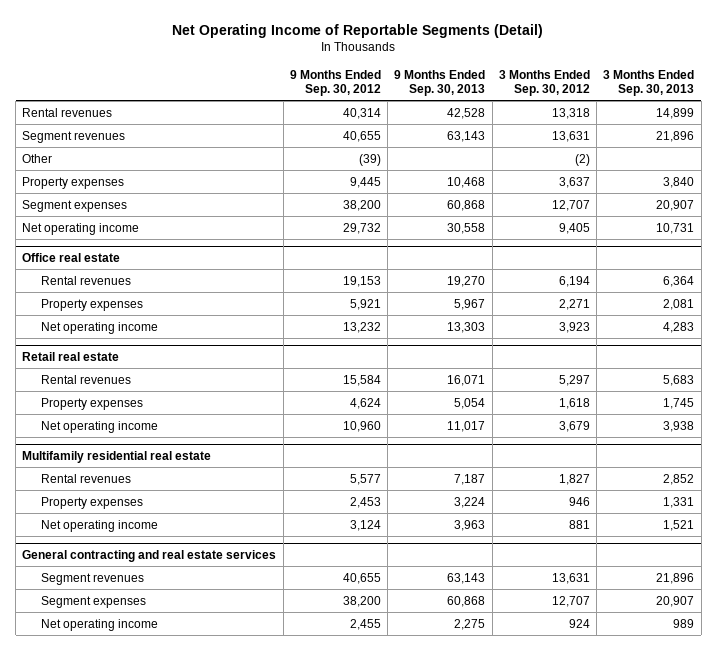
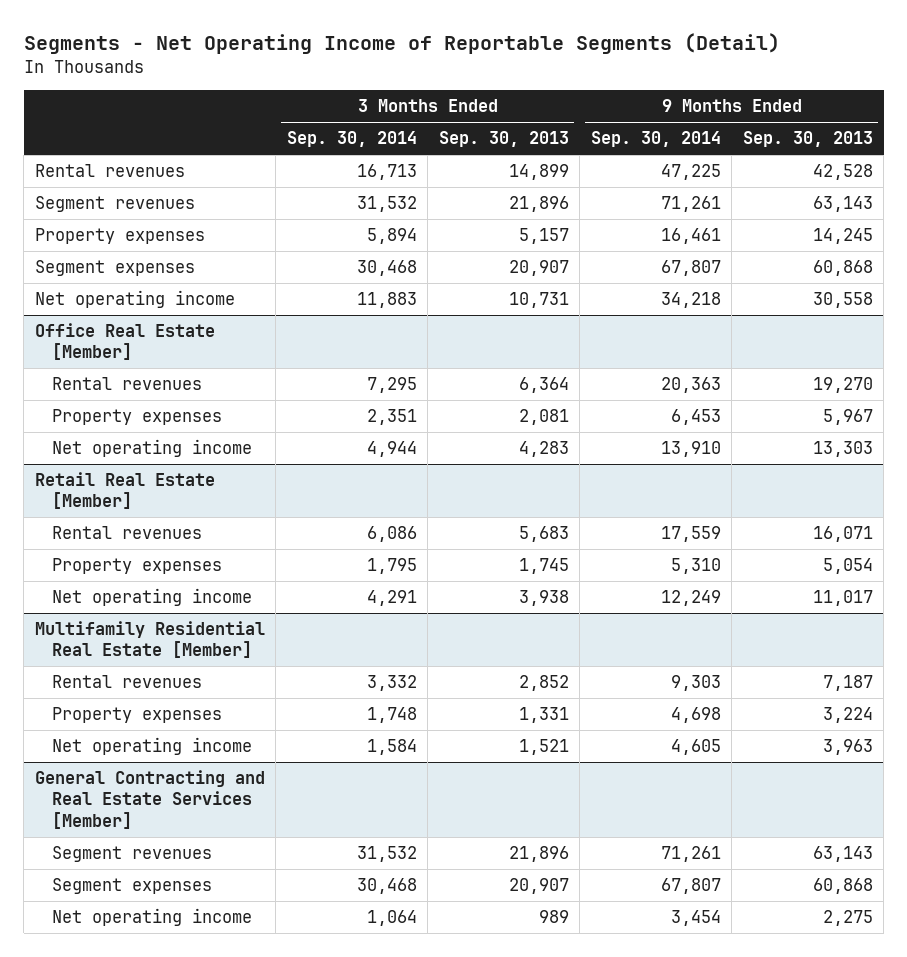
[172,23,544,38] Net Operating Income of Reportable Segments (Detail) -> [23,32,780,54] Segments - Net Operating Income of Reportable Segments (Detail)
[289,69,381,97] 9 Months Ended Sep. 30, 2012 -> none
[498,69,590,97] 3 Months Ended Sep. 30, 2012 -> none
none -> [286,131,417,148] Sep. 30, 2014
none -> [590,131,721,148] Sep. 30, 2014
[22,153,53,163] Other -> none
[447,176,486,188] 10,468 -> [812,228,873,245] 14,245
[663,176,695,188] 3,840 -> [518,228,569,245] 5,157
[22,252,121,262] Office real estate -> [34,323,215,361] Office Real Estate [Member]
[22,351,120,361] Retail real estate -> [34,472,215,510] Retail Real Estate [Member]
[22,450,212,463] Multifamily residential real estate -> [34,621,265,659] Multifamily Residential Real Estate [Member]
[22,549,277,562] General contracting and real estate services -> [34,770,265,829] General Contracting and Real Estate Services [Member]

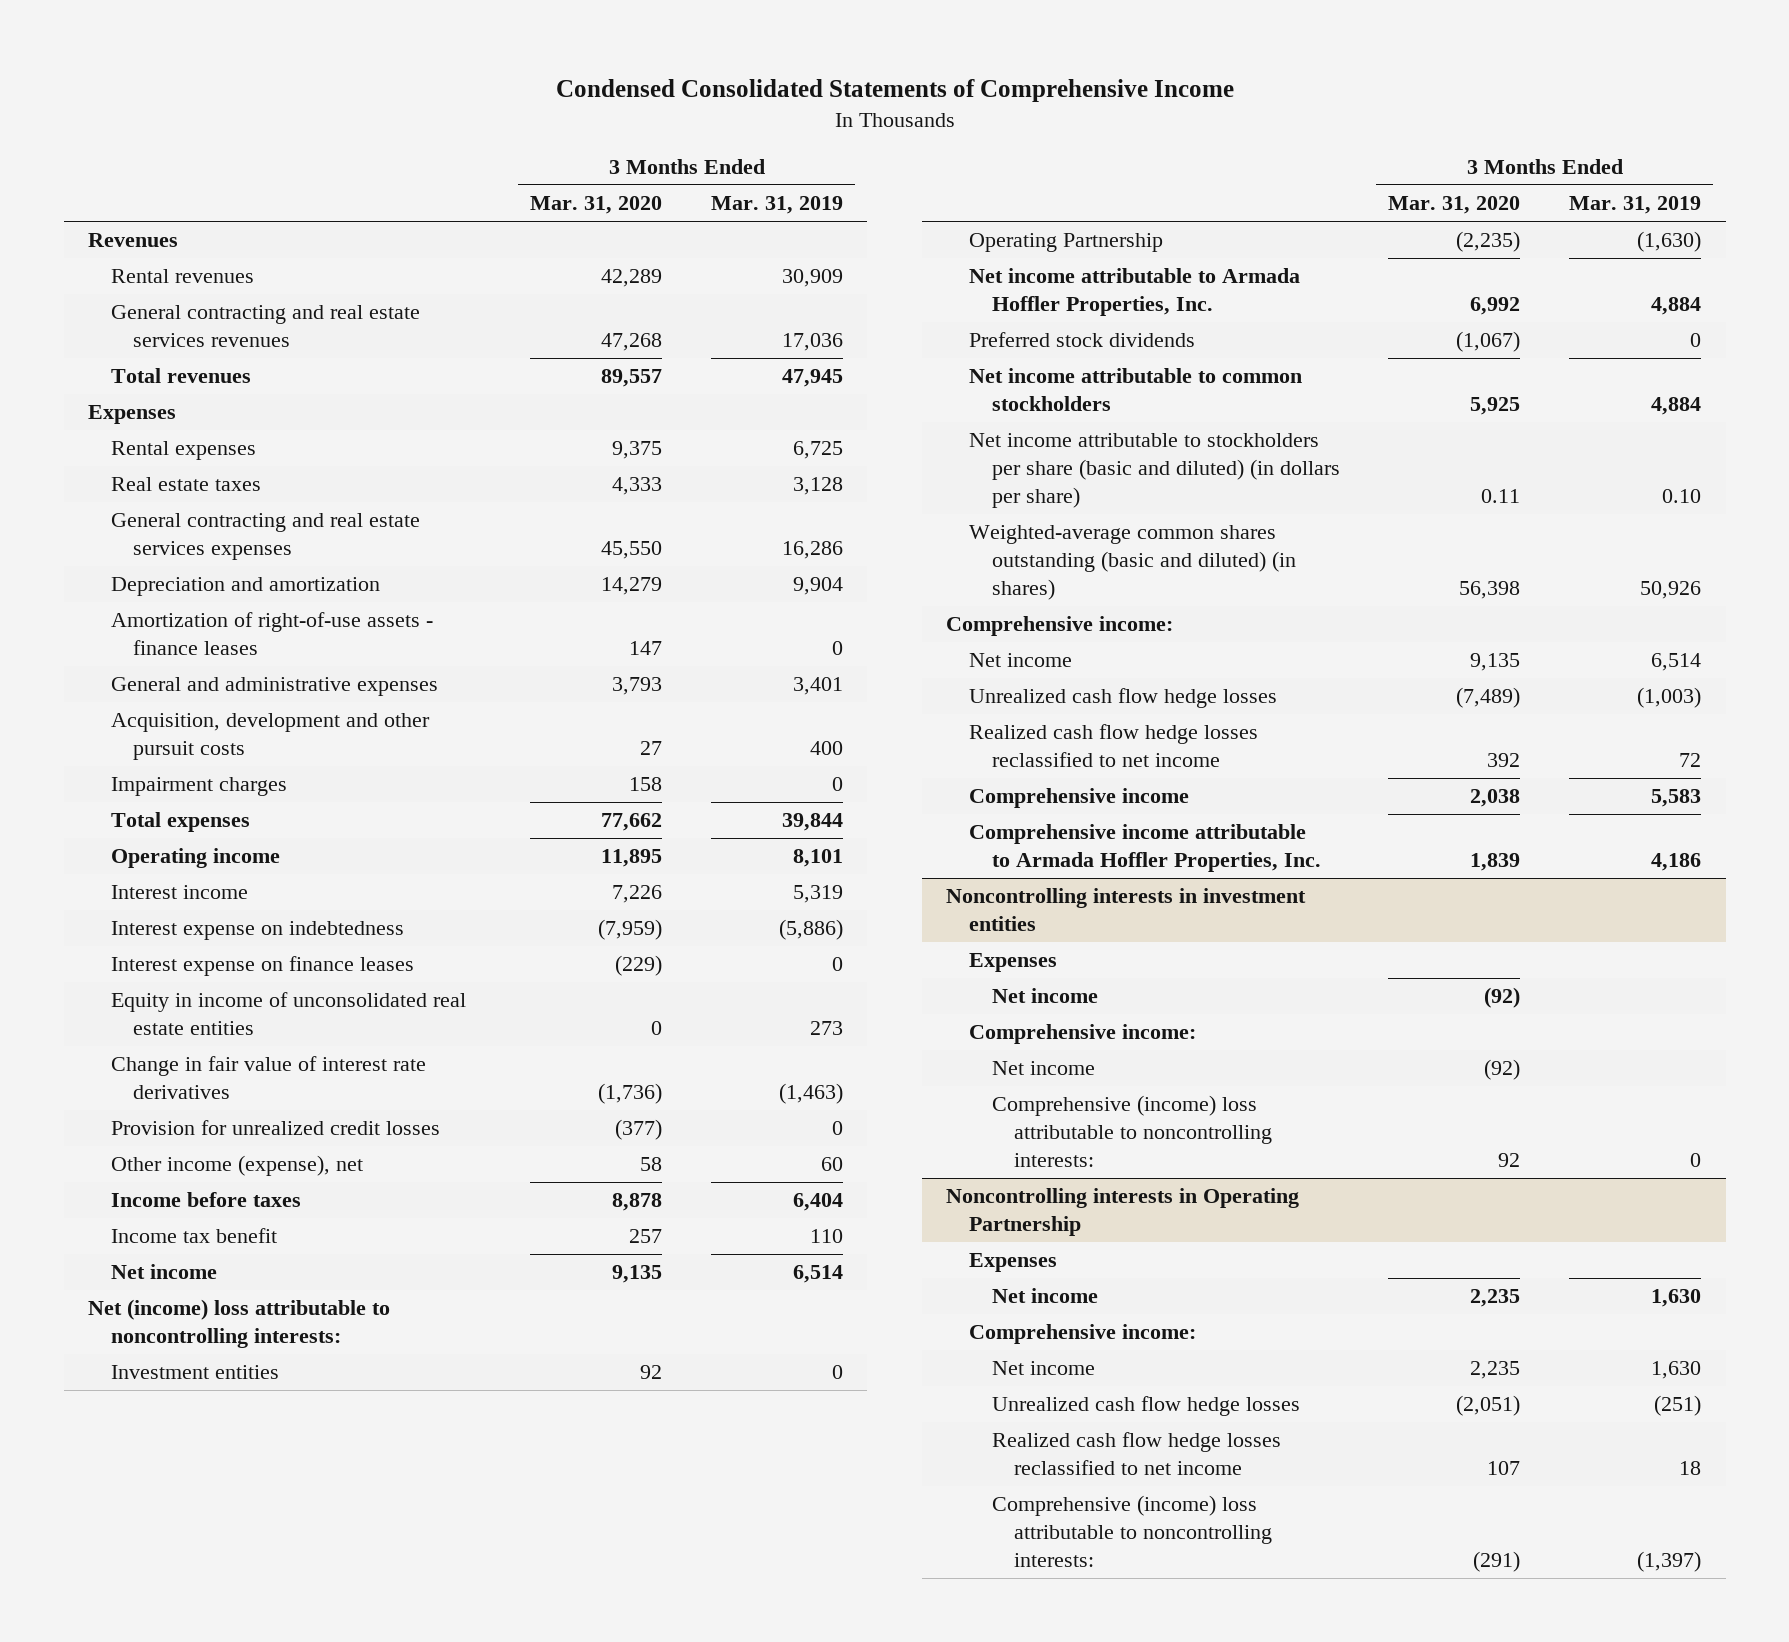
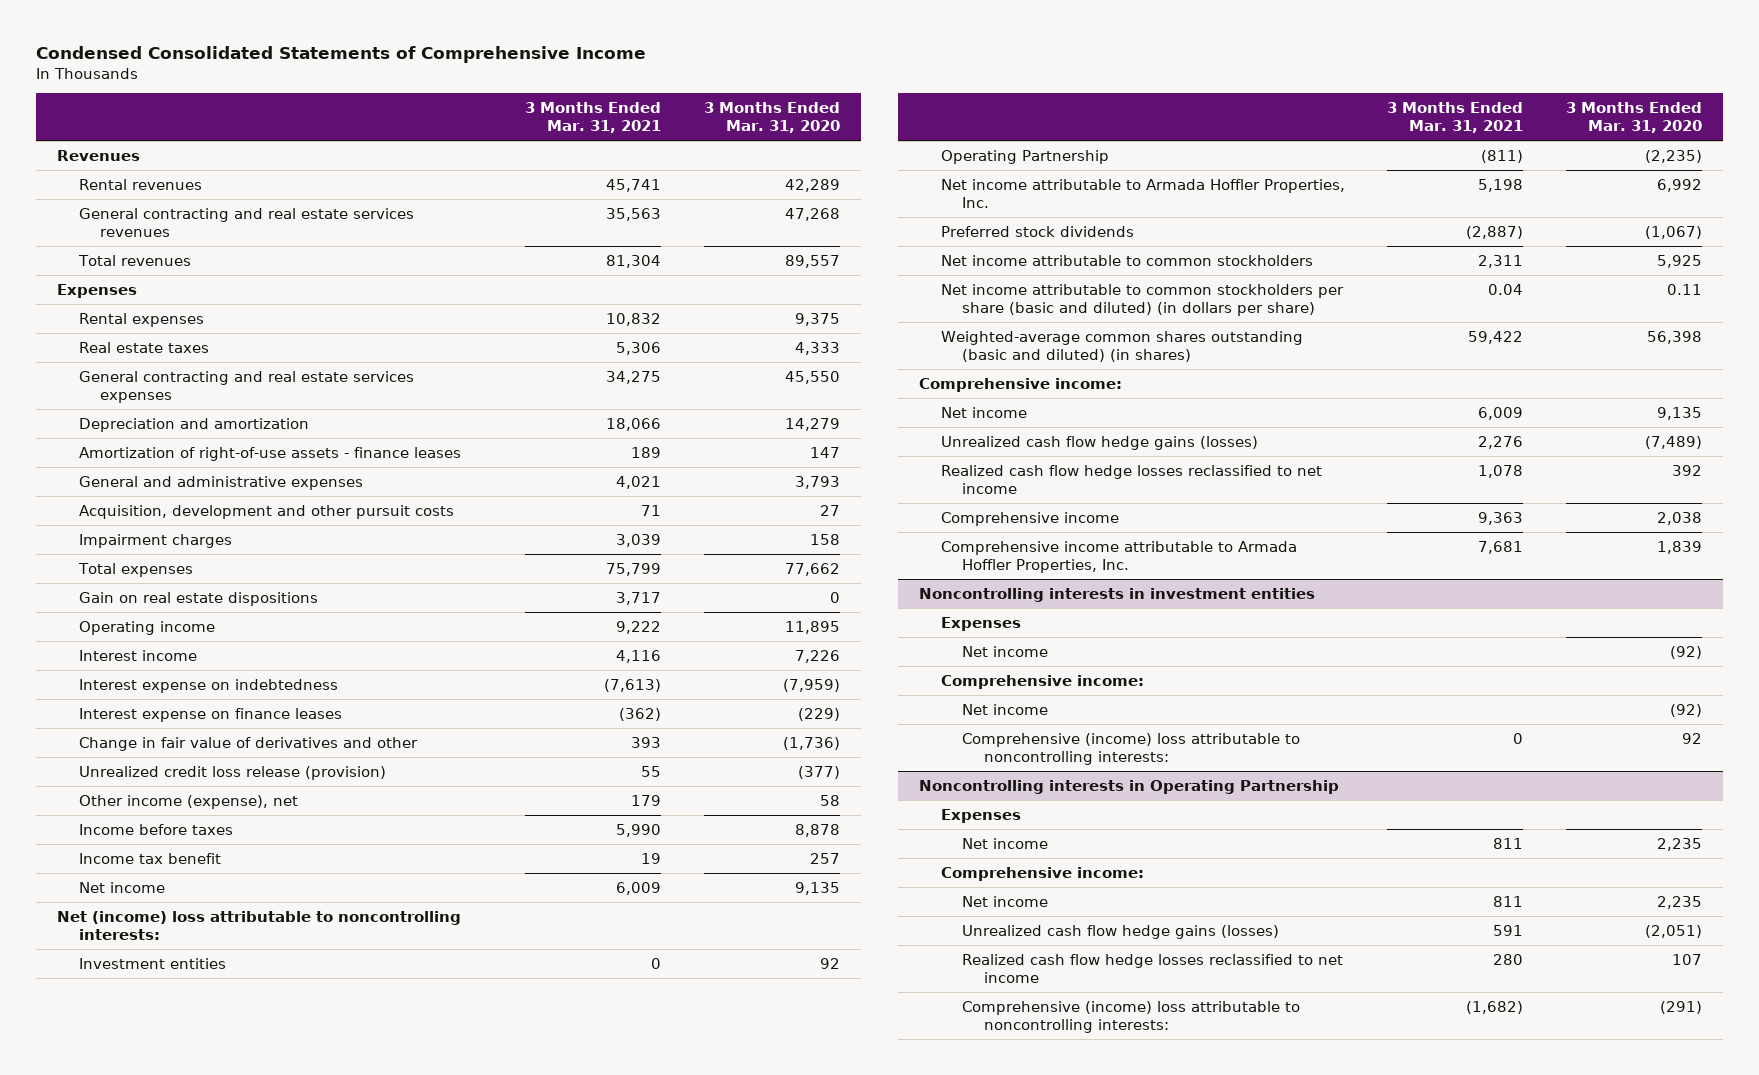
[710,196,843,215] Mar. 31, 2019 -> none
none -> [525,101,662,134] 3 Months Ended Mar. 31, 2021
none -> [78,591,318,606] Gain on real estate dispositions
[110,992,466,1036] Equity in income of unconsolidated real estate entities -> none
[110,1056,426,1100] Change in fair value of interest rate derivatives -> [78,736,418,751] Change in fair value of derivatives and other
[110,1120,440,1136] Provision for unrealized credit losses -> [78,765,386,780] Unrealized credit loss release (provision)
[968,433,1340,509] Net income attributable to stockholders per share (basic and diluted) (in dollars per share) -> [940,283,1344,317] Net income attributable to common stockholders per share (basic and diluted) (in dollars per share)
[968,688,1277,709] Unrealized cash flow hedge losses -> [940,435,1258,450] Unrealized cash flow hedge gains (losses)
[991,1396,1300,1417] Unrealized cash flow hedge losses -> [962,924,1280,939] Unrealized cash flow hedge gains (losses)

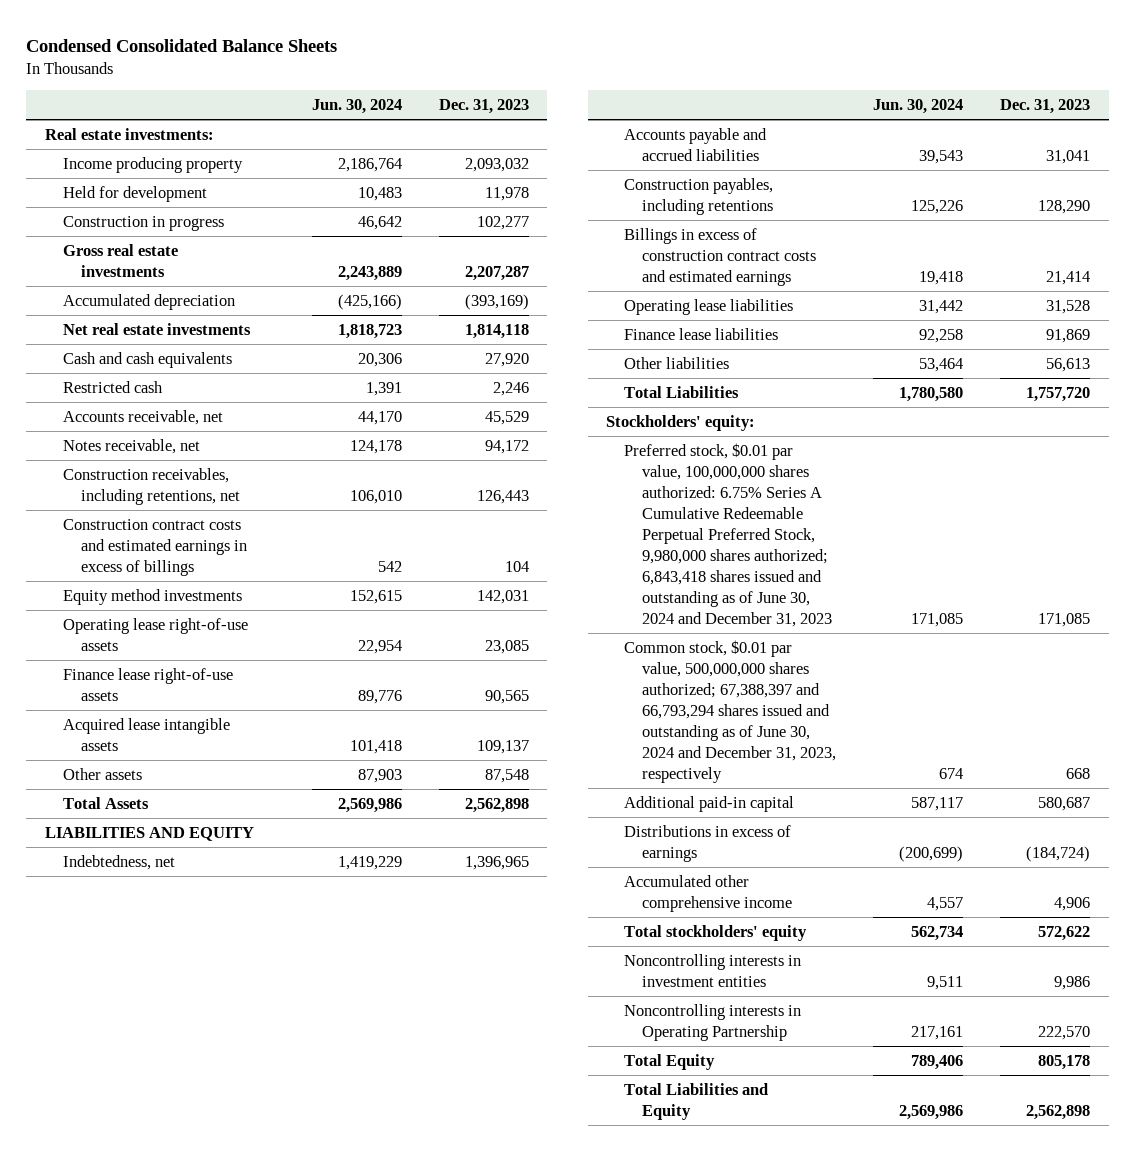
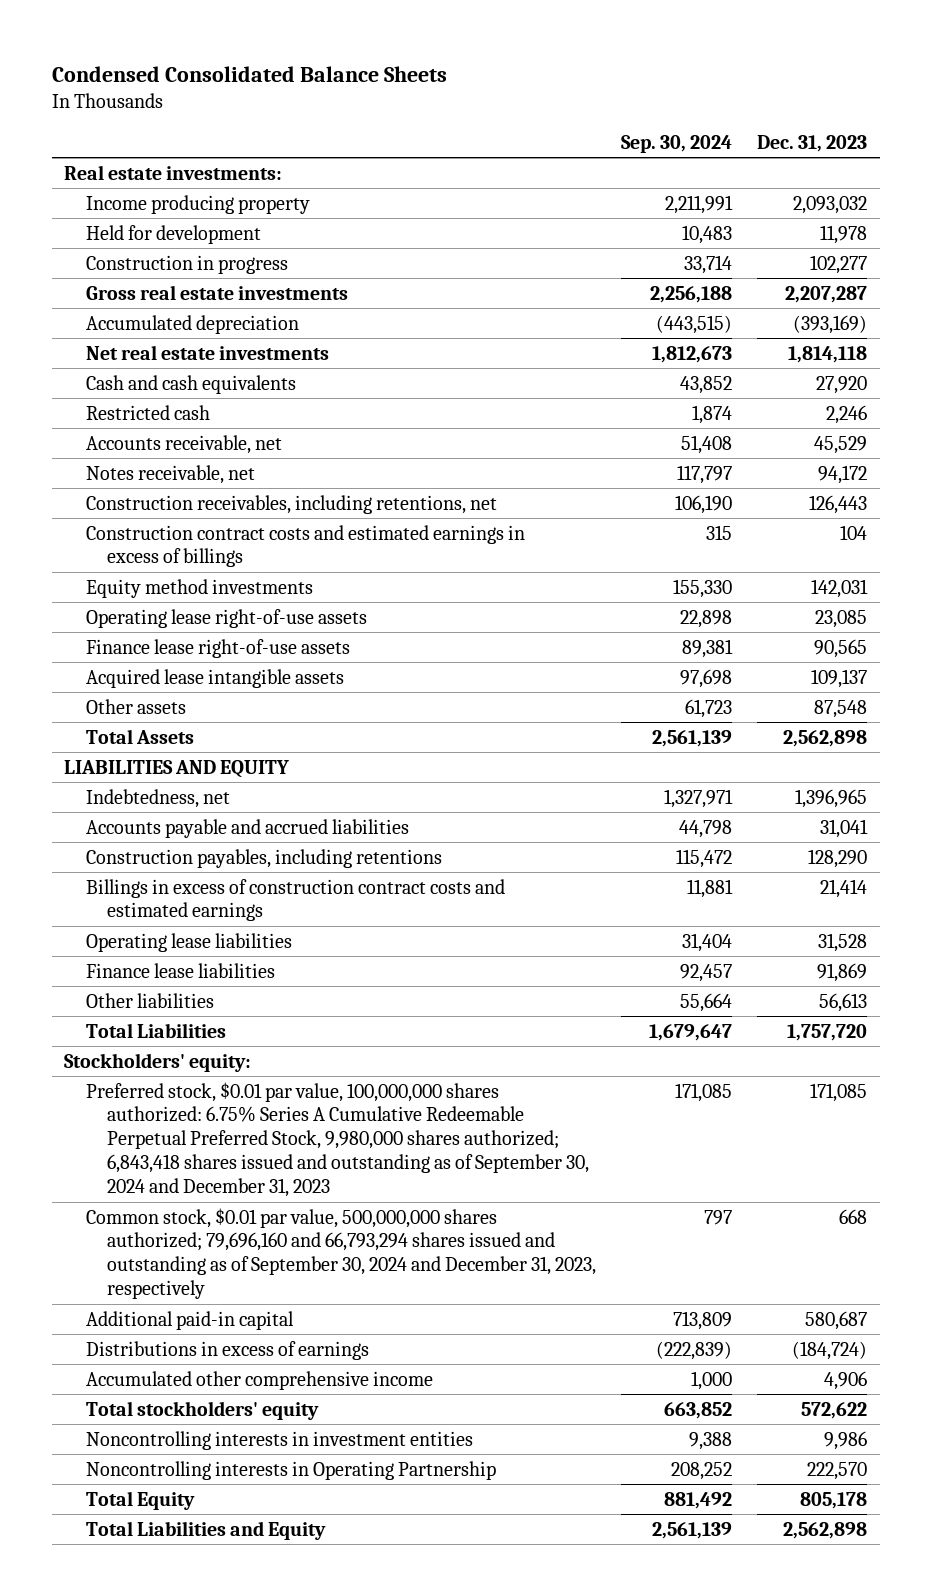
[311,99,402,115] Jun. 30, 2024 -> none
none -> [621,134,733,153] Sep. 30, 2024
[624,443,833,627] Preferred stock, $0.01 par value, 100,000,000 shares authorized: 6.75% Series A Cumulative Redeemable Perpetual Preferred Stock, 9,980,000 shares authorized; 6,843,418 shares issued and outstanding as of June 30, 2024 and December 31, 2023 -> [85,1081,589,1198] Preferred stock, $0.01 par value, 100,000,000 shares authorized: 6.75% Series A Cumulative Redeemable Perpetual Preferred Stock, 9,980,000 shares authorized; 6,843,418 shares issued and outstanding as of September 30, 2024 and December 31, 2023
[624,640,837,783] Common stock, $0.01 par value, 500,000,000 shares authorized; 67,388,397 and 66,793,294 shares issued and outstanding as of June 30, 2024 and December 31, 2023, respectively -> [85,1207,596,1300] Common stock, $0.01 par value, 500,000,000 shares authorized; 79,696,160 and 66,793,294 shares issued and outstanding as of September 30, 2024 and December 31, 2023, respectively

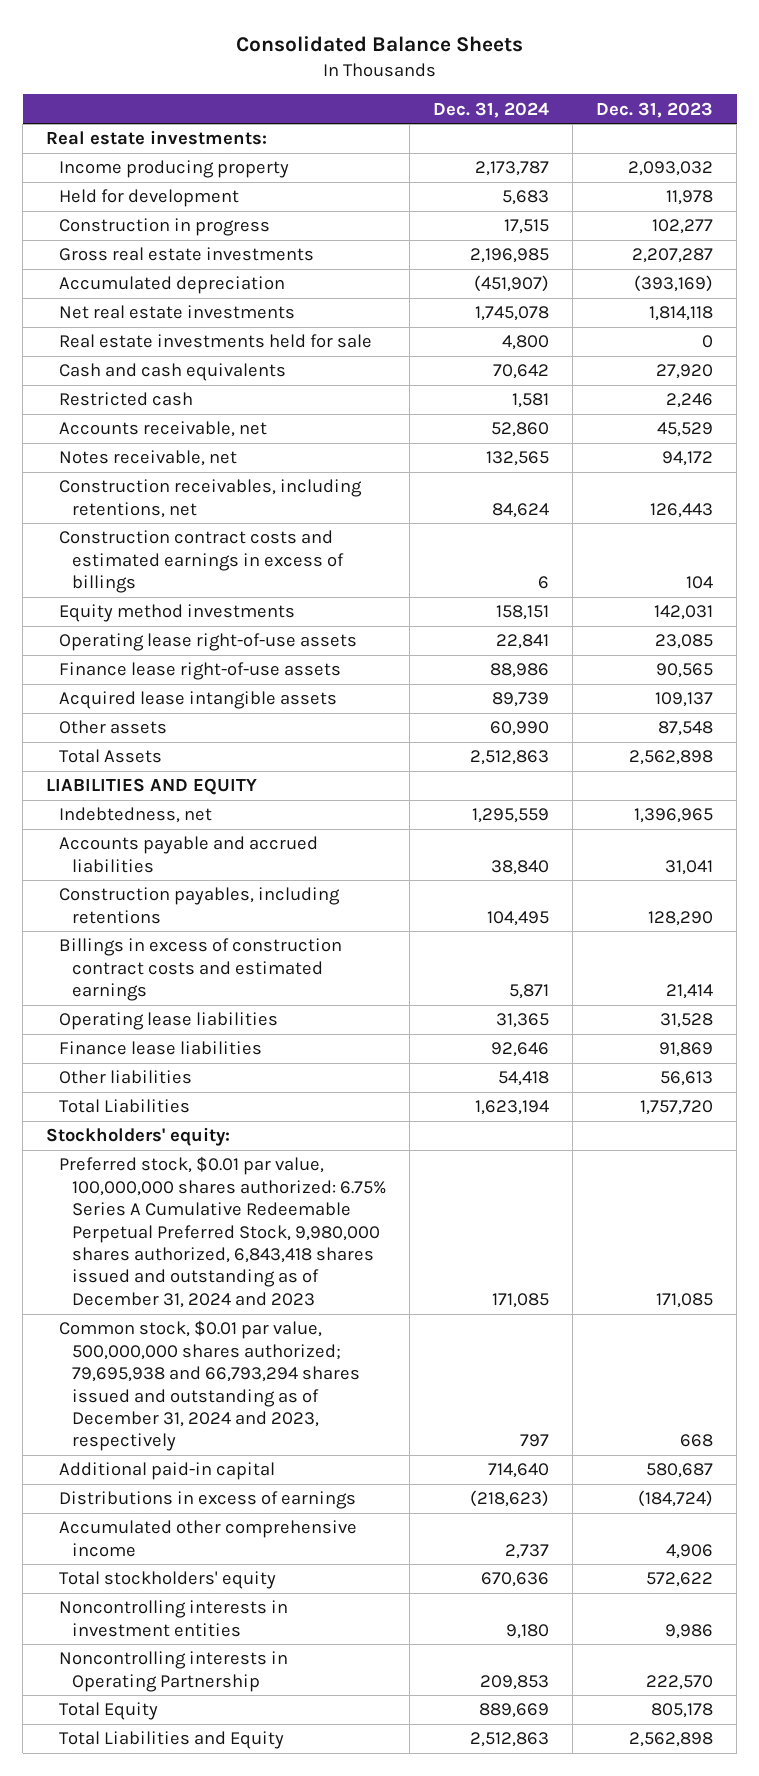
[51,65,447,82] Condensed Consolidated Balance Sheets -> [235,36,523,53] Consolidated Balance Sheets
[621,134,733,153] Sep. 30, 2024 -> none
none -> [433,101,550,118] Dec. 31, 2024
none -> [59,334,373,349] Real estate investments held for sale
[85,1081,589,1198] Preferred stock, $0.01 par value, 100,000,000 shares authorized: 6.75% Series A Cumulative Redeemable Perpetual Preferred Stock, 9,980,000 shares authorized; 6,843,418 shares issued and outstanding as of September 30, 2024 and December 31, 2023 -> [59,1156,387,1308] Preferred stock, $0.01 par value, 100,000,000 shares authorized: 6.75% Series A Cumulative Redeemable Perpetual Preferred Stock, 9,980,000 shares authorized, 6,843,418 shares issued and outstanding as of December 31, 2024 and 2023
[85,1207,596,1300] Common stock, $0.01 par value, 500,000,000 shares authorized; 79,696,160 and 66,793,294 shares issued and outstanding as of September 30, 2024 and December 31, 2023, respectively -> [59,1320,361,1452] Common stock, $0.01 par value, 500,000,000 shares authorized; 79,695,938 and 66,793,294 shares issued and outstanding as of December 31, 2024 and 2023, respectively

